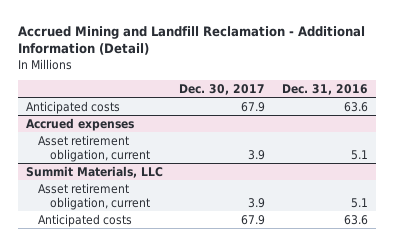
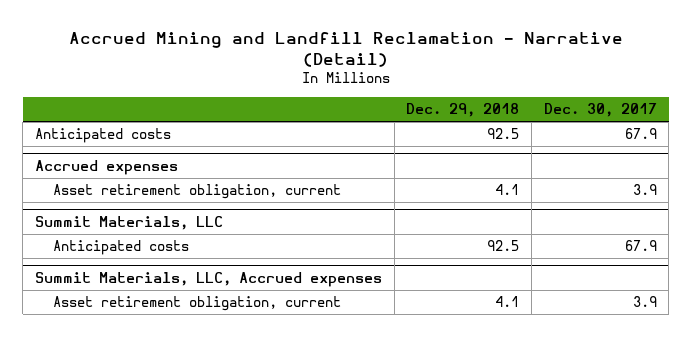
[17,25,365,56] Accrued Mining and Landfill Reclamation - Additional Information (Detail) -> [68,31,623,67] Accrued Mining and Landfill Reclamation - Narrative (Detail)
[281,83,368,95] Dec. 31, 2016 -> none
none -> [406,103,520,118] Dec. 29, 2018
[38,182,151,210] Asset retirement obligation, current -> none
none -> [34,272,382,288] Summit Materials, LLC, Accrued expenses
none -> [53,296,342,312] Asset retirement obligation, current

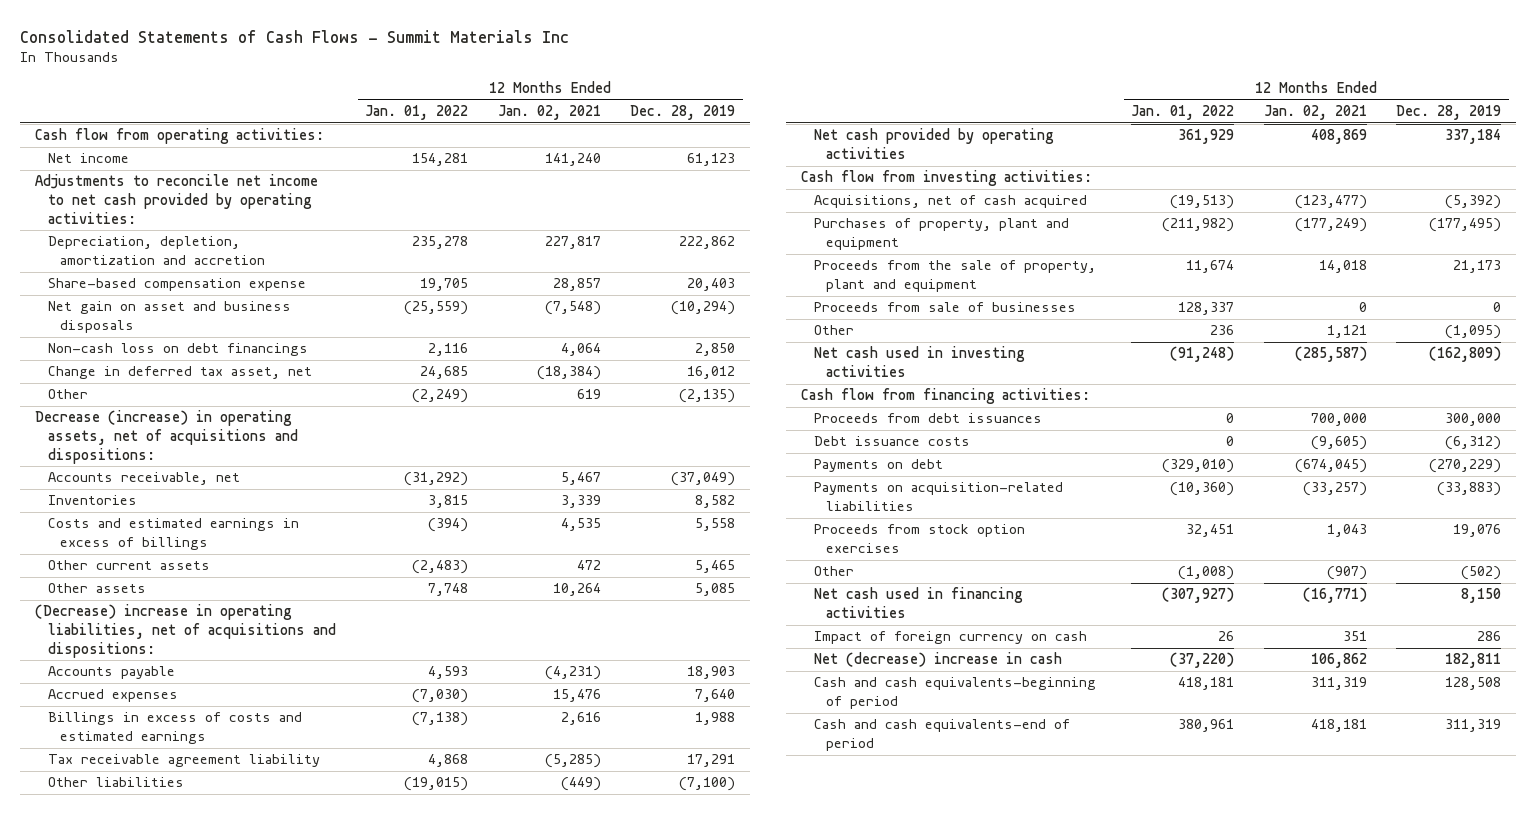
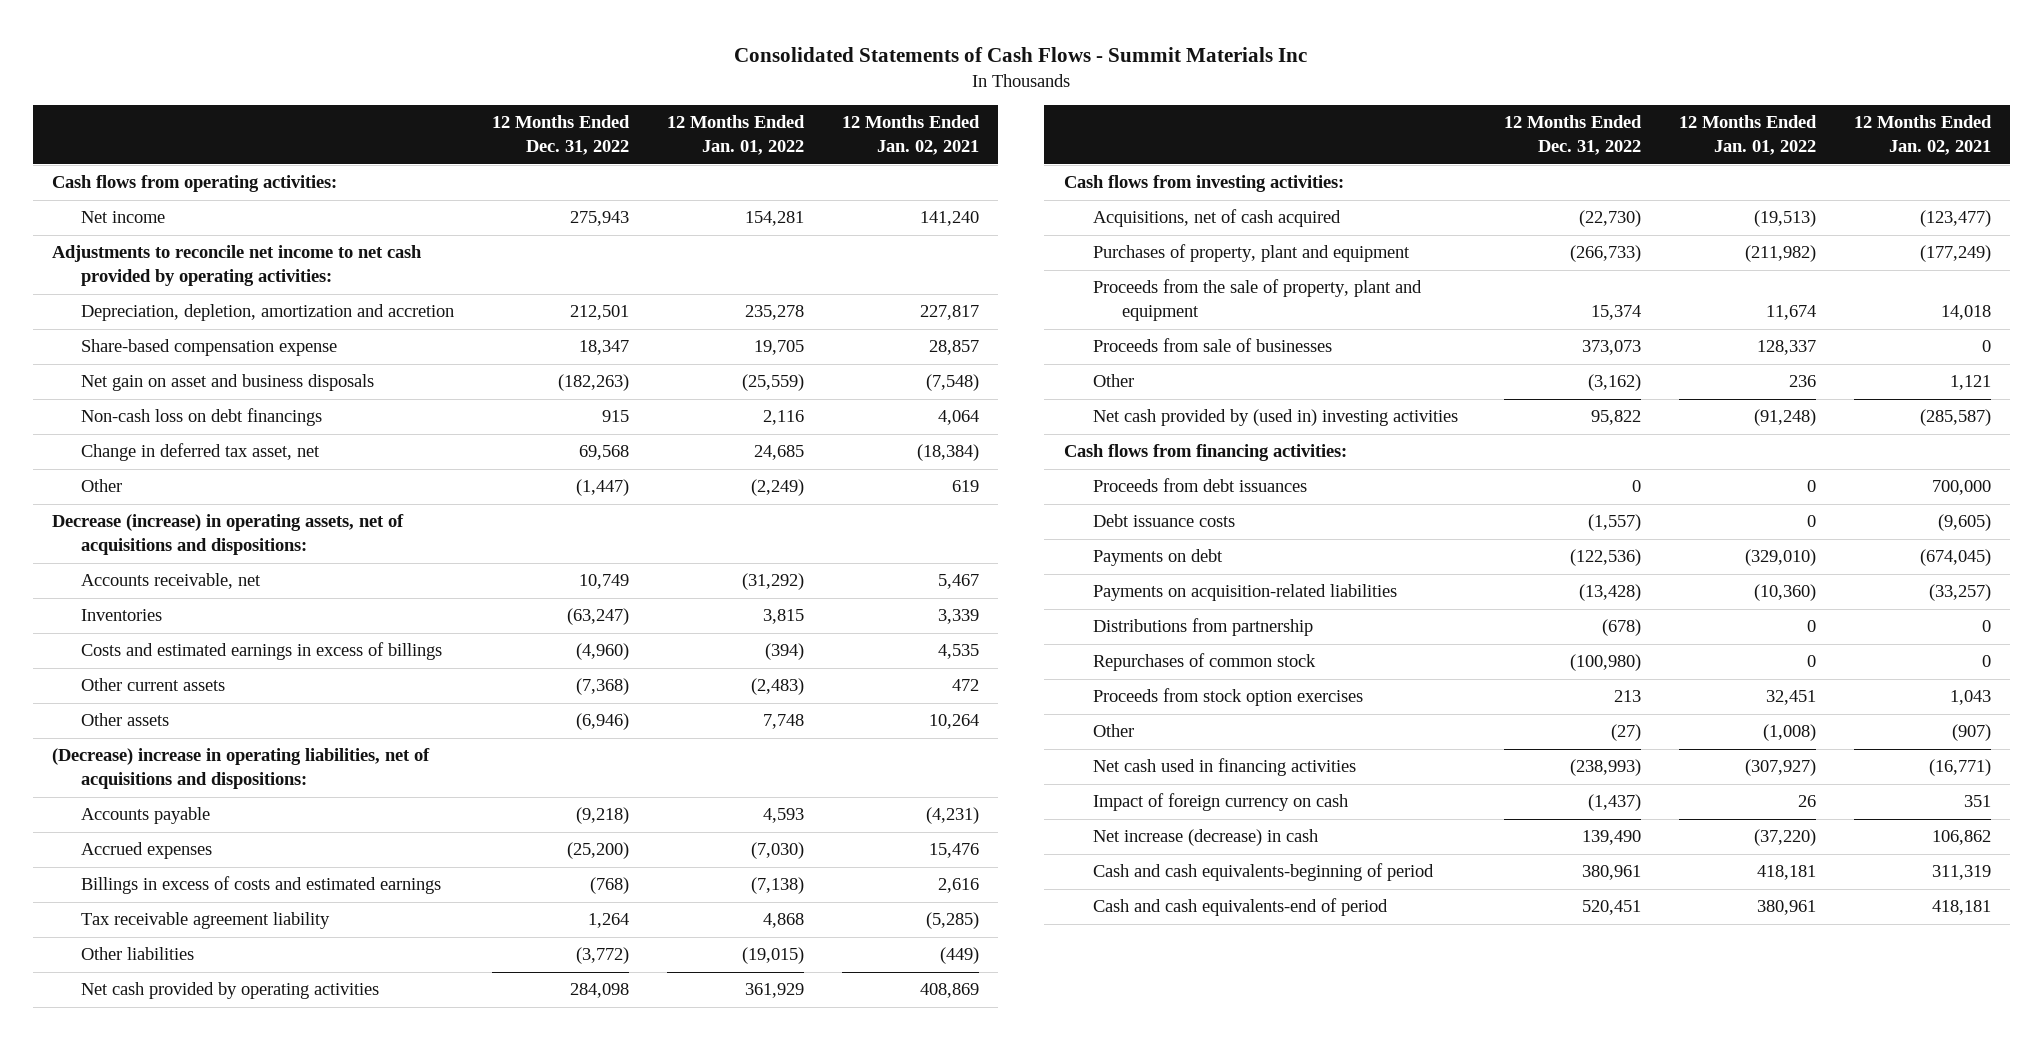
[630,105,736,121] Dec. 28, 2019 -> none
none -> [492,115,631,156] 12 Months Ended Dec. 31, 2022
[34,128,324,145] Cash flow from operating activities: -> [51,175,337,193] Cash flows from operating activities:
[800,170,1092,187] Cash flow from investing activities: -> [1063,175,1344,193] Cash flows from investing activities:
[813,346,1025,378] Net cash used in investing activities -> [1092,409,1458,427] Net cash provided by (used in) investing activities
[800,388,1090,405] Cash flow from financing activities: -> [1063,444,1347,462] Cash flows from financing activities:
none -> [1092,618,1313,637] Distributions from partnership
none -> [1092,653,1316,672] Repurchases of common stock
[813,652,1062,668] Net (decrease) increase in cash -> [1092,829,1318,847] Net increase (decrease) in cash

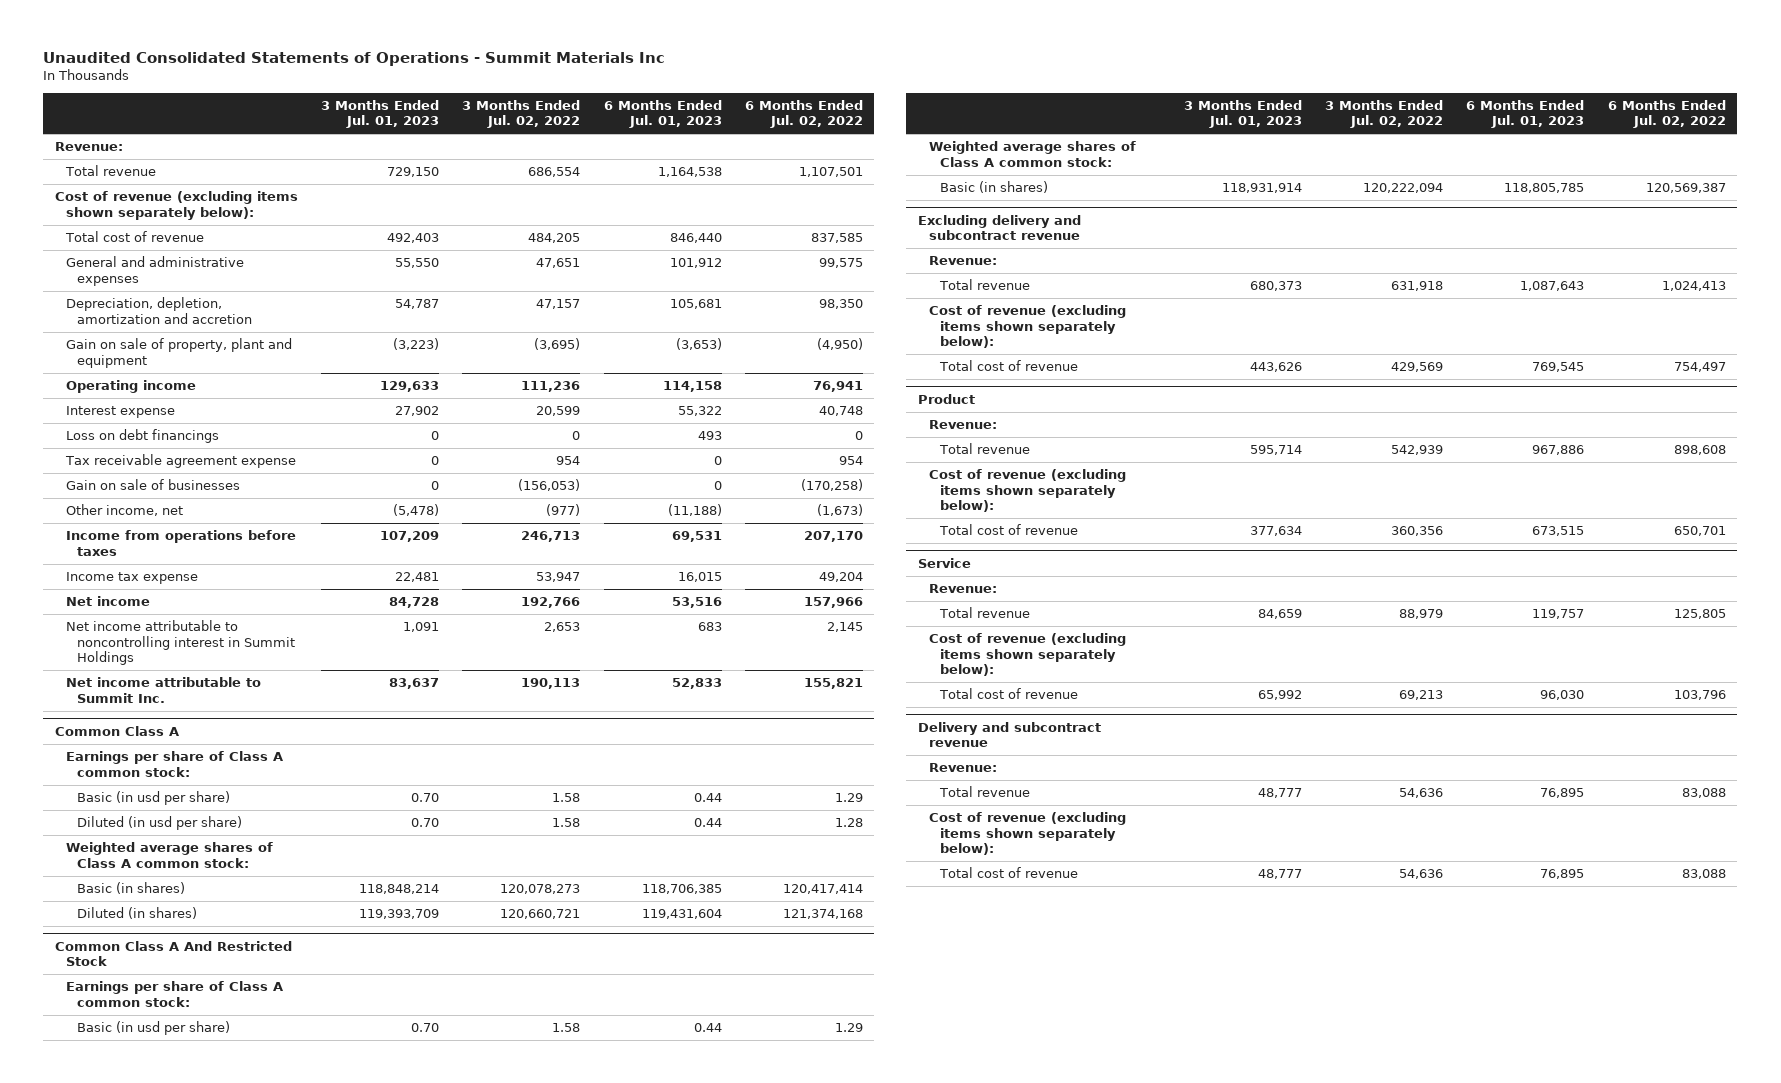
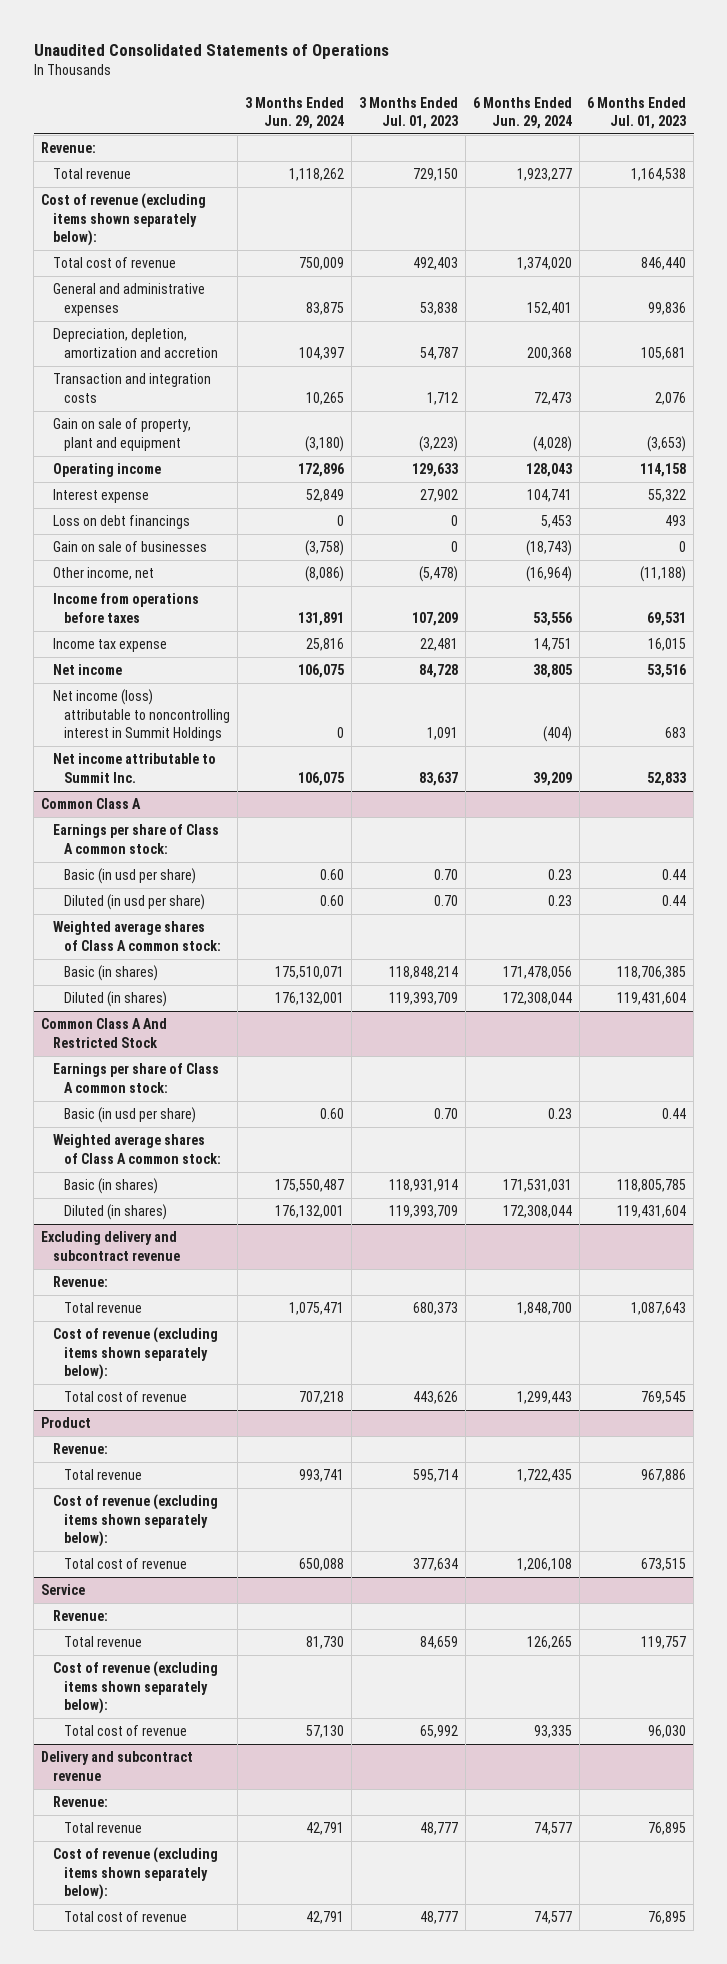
[43,52,666,67] Unaudited Consolidated Statements of Operations - Summit Materials Inc -> [33,43,389,59] Unaudited Consolidated Statements of Operations
[462,99,581,129] 3 Months Ended Jul. 02, 2022 -> none
[744,99,863,129] 6 Months Ended Jul. 02, 2022 -> none
none -> [245,96,345,130] 3 Months Ended Jun. 29, 2024
none -> [473,96,573,130] 6 Months Ended Jun. 29, 2024
[395,258,440,269] 55,550 -> [420,301,459,315] 53,838
[669,258,722,269] 101,912 -> [648,301,687,315] 99,836
none -> [52,373,211,403] Transaction and integration costs
[64,454,296,469] Tax receivable agreement expense -> none
[65,620,295,665] Net income attributable to noncontrolling interest in Summit Holdings -> [52,689,231,741] Net income (loss) attributable to noncontrolling interest in Summit Holdings
none -> [64,1204,168,1221] Diluted (in shares)

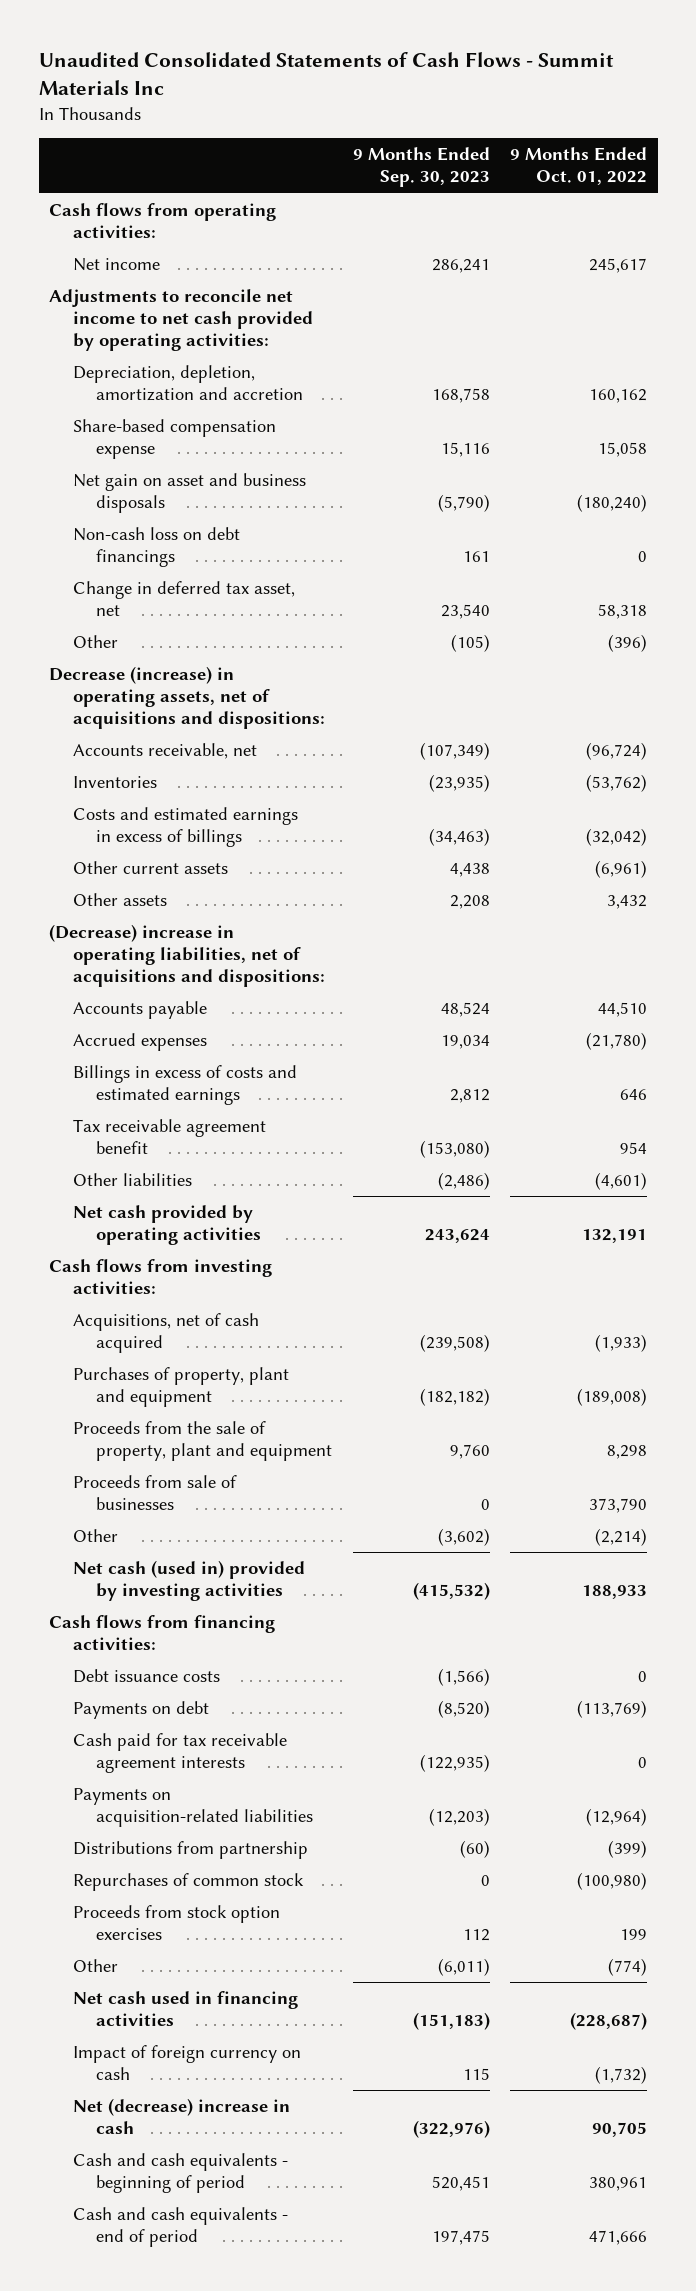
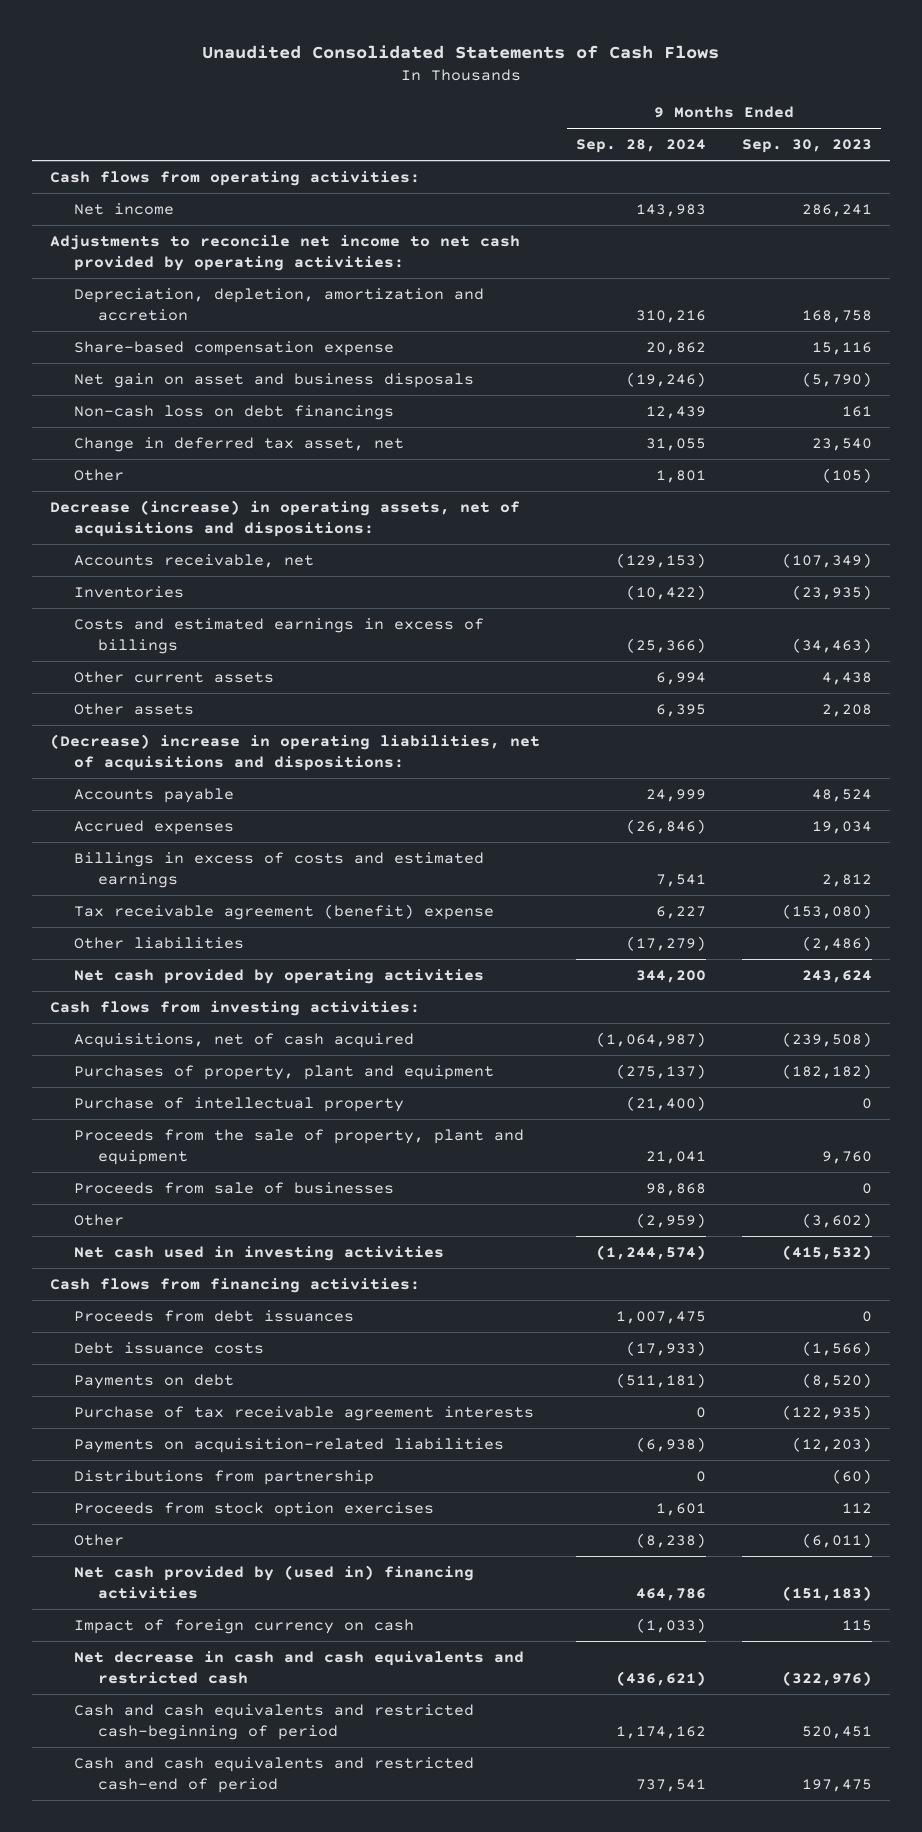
[38,51,614,96] Unaudited Consolidated Statements of Cash Flows - Summit Materials Inc -> [201,44,719,59] Unaudited Consolidated Statements of Cash Flows
[510,147,648,186] 9 Months Ended Oct. 01, 2022 -> none
none -> [575,139,706,154] Sep. 28, 2024
[72,1119,266,1155] Tax receivable agreement benefit -> [73,903,494,920] Tax receivable agreement (benefit) expense
none -> [73,1096,404,1112] Purchase of intellectual property
[72,1560,305,1602] Net cash (used in) provided by investing activities -> [73,1245,444,1261] Net cash used in investing activities
none -> [73,1309,354,1322] Proceeds from debt issuances
[72,1733,287,1774] Cash paid for tax receivable agreement interests -> [73,1405,534,1421] Purchase of tax receivable agreement interests
[72,1873,304,1892] Repurchases of common stock -> none
[72,1991,298,2027] Net cash used in financing activities -> [73,1564,474,1599] Net cash provided by (used in) financing activities
[72,2098,290,2135] Net (decrease) increase in cash -> [73,1650,524,1684] Net decrease in cash and cash equivalents and restricted cash
[72,2153,288,2194] Cash and cash equivalents - beginning of period -> [73,1703,474,1740] Cash and cash equivalents and restricted cash-beginning of period
[72,2207,288,2248] Cash and cash equivalents - end of period -> [73,1756,474,1793] Cash and cash equivalents and restricted cash-end of period

